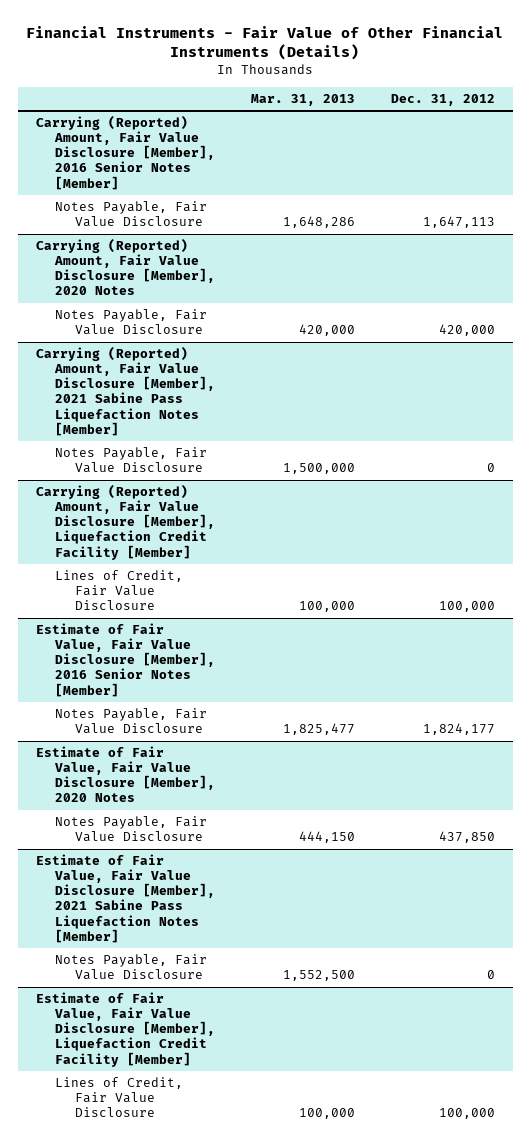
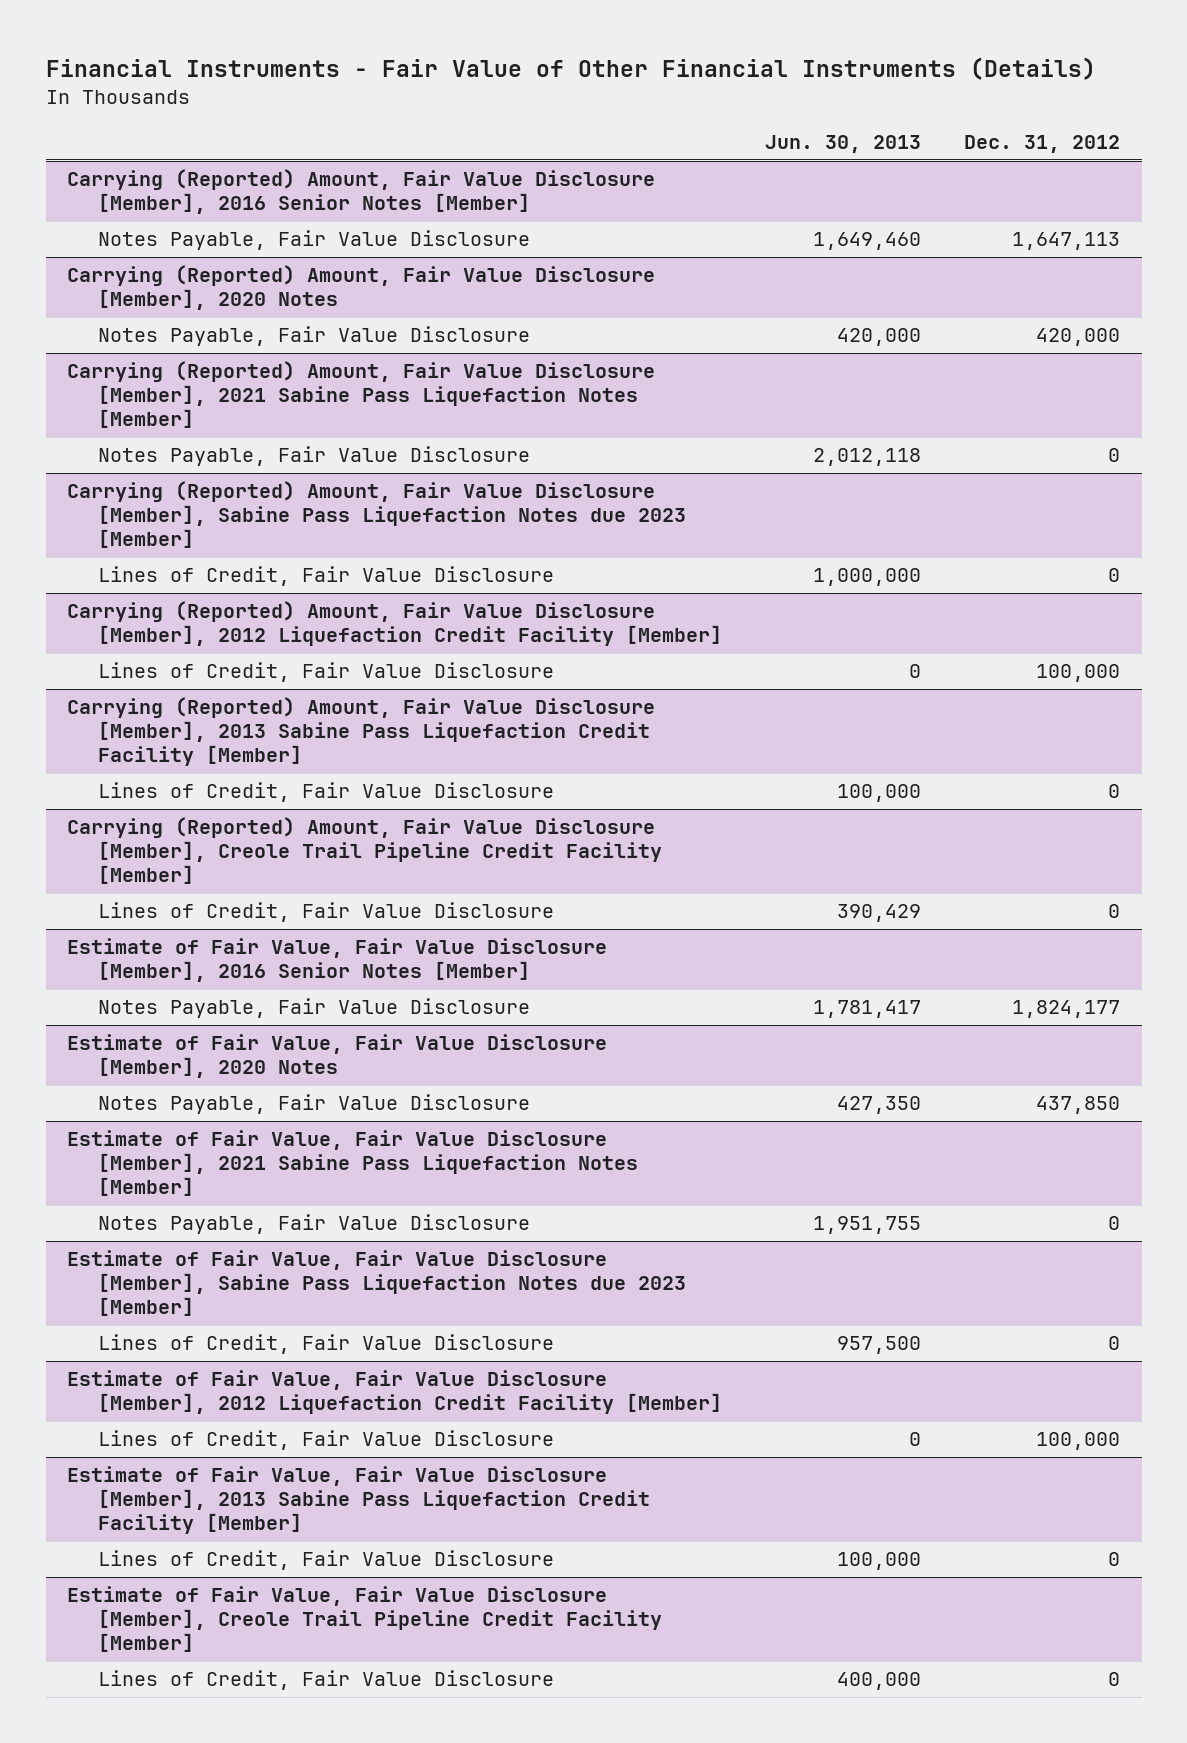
[251,94,356,107] Mar. 31, 2013 -> none
none -> [765,135,922,154] Jun. 30, 2013
none -> [67,481,687,549] Carrying (Reported) Amount, Fair Value Disclosure [Member], Sabine Pass Liquefaction Notes due 2023 [Member]
none -> [98,566,555,587] Lines of Credit, Fair Value Disclosure
[35,485,216,560] Carrying (Reported) Amount, Fair Value Disclosure [Member], Liquefaction Credit Facility [Member] -> [67,601,723,647] Carrying (Reported) Amount, Fair Value Disclosure [Member], 2012 Liquefaction Credit Facility [Member]
none -> [67,697,656,767] Carrying (Reported) Amount, Fair Value Disclosure [Member], 2013 Sabine Pass Liquefaction Credit Facility [Member]
none -> [98,782,555,803] Lines of Credit, Fair Value Disclosure
none -> [67,817,663,885] Carrying (Reported) Amount, Fair Value Disclosure [Member], Creole Trail Pipeline Credit Facility [Member]
none -> [98,902,555,923] Lines of Credit, Fair Value Disclosure
none -> [67,1250,687,1317] Estimate of Fair Value, Fair Value Disclosure [Member], Sabine Pass Liquefaction Notes due 2023 [Member]
none -> [98,1334,555,1355] Lines of Credit, Fair Value Disclosure
[35,992,216,1067] Estimate of Fair Value, Fair Value Disclosure [Member], Liquefaction Credit Facility [Member] -> [67,1370,723,1415] Estimate of Fair Value, Fair Value Disclosure [Member], 2012 Liquefaction Credit Facility [Member]
none -> [67,1466,651,1535] Estimate of Fair Value, Fair Value Disclosure [Member], 2013 Sabine Pass Liquefaction Credit Facility [Member]
none -> [98,1550,555,1571] Lines of Credit, Fair Value Disclosure
none -> [67,1586,663,1653] Estimate of Fair Value, Fair Value Disclosure [Member], Creole Trail Pipeline Credit Facility [Member]
none -> [98,1670,555,1691] Lines of Credit, Fair Value Disclosure

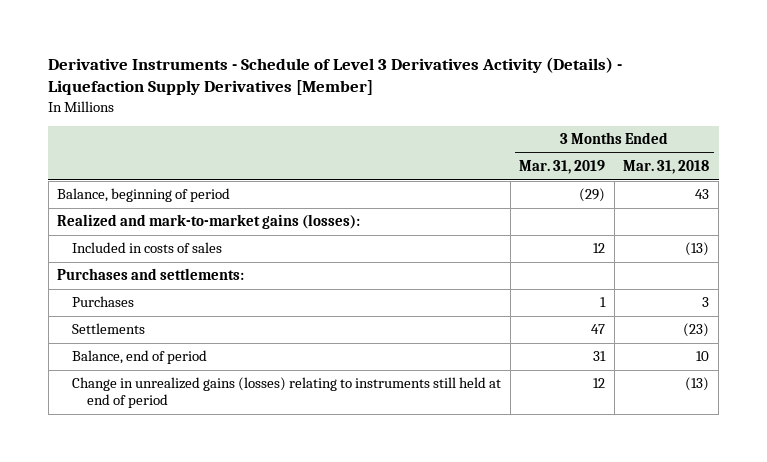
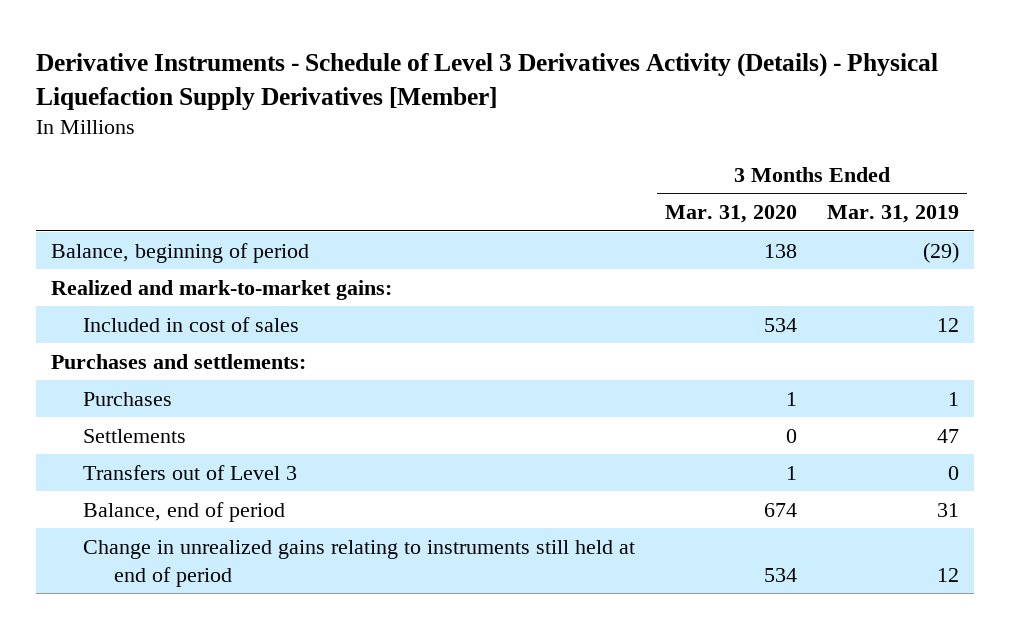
[48,57,623,96] Derivative Instruments - Schedule of Level 3 Derivatives Activity (Details) - Liquefaction Supply Derivatives [Member] -> [36,52,939,110] Derivative Instruments - Schedule of Level 3 Derivatives Activity (Details) - Physical Liquefaction Supply Derivatives [Member]
[623,160,710,175] Mar. 31, 2018 -> none
none -> [664,205,797,224] Mar. 31, 2020
[57,214,361,230] Realized and mark-to-market gains (losses): -> [51,279,393,300] Realized and mark-to-market gains:
[72,242,223,254] Included in costs of sales -> [82,316,299,332] Included in cost of sales
none -> [82,464,297,480] Transfers out of Level 3
[72,377,502,409] Change in unrealized gains (losses) relating to instruments still held at end of period -> [82,539,635,587] Change in unrealized gains relating to instruments still held at end of period

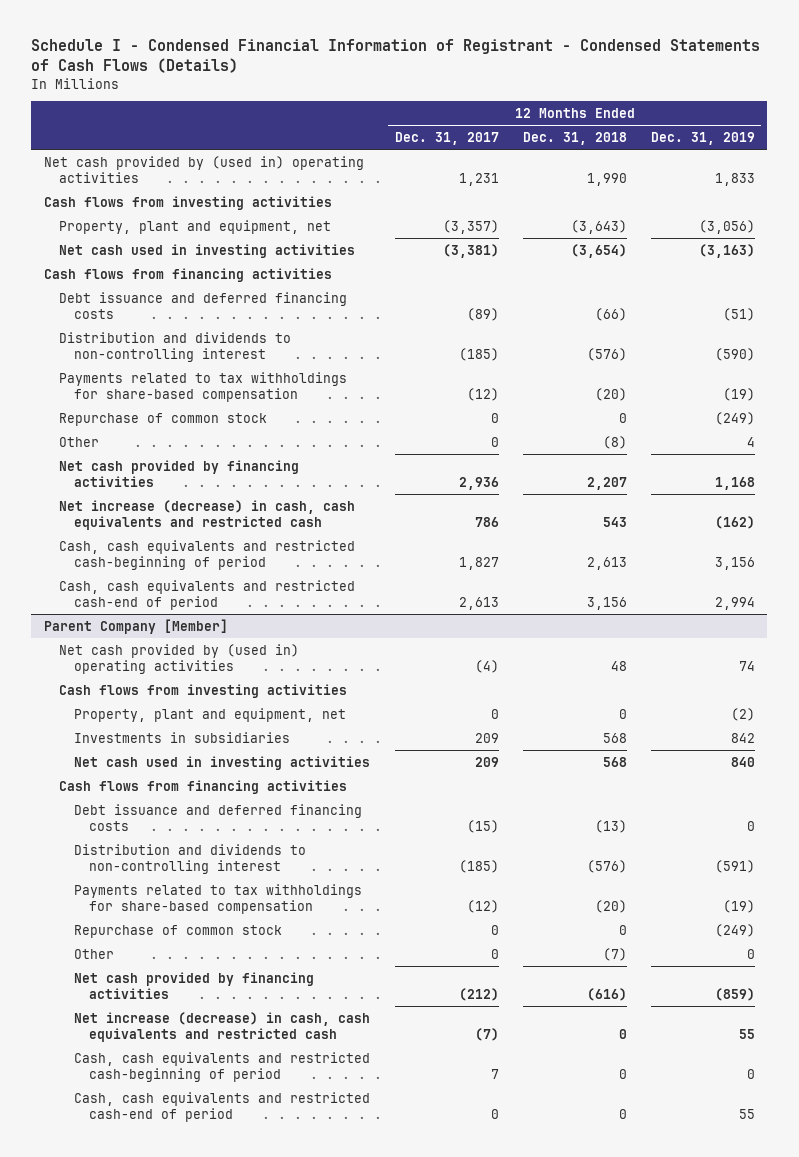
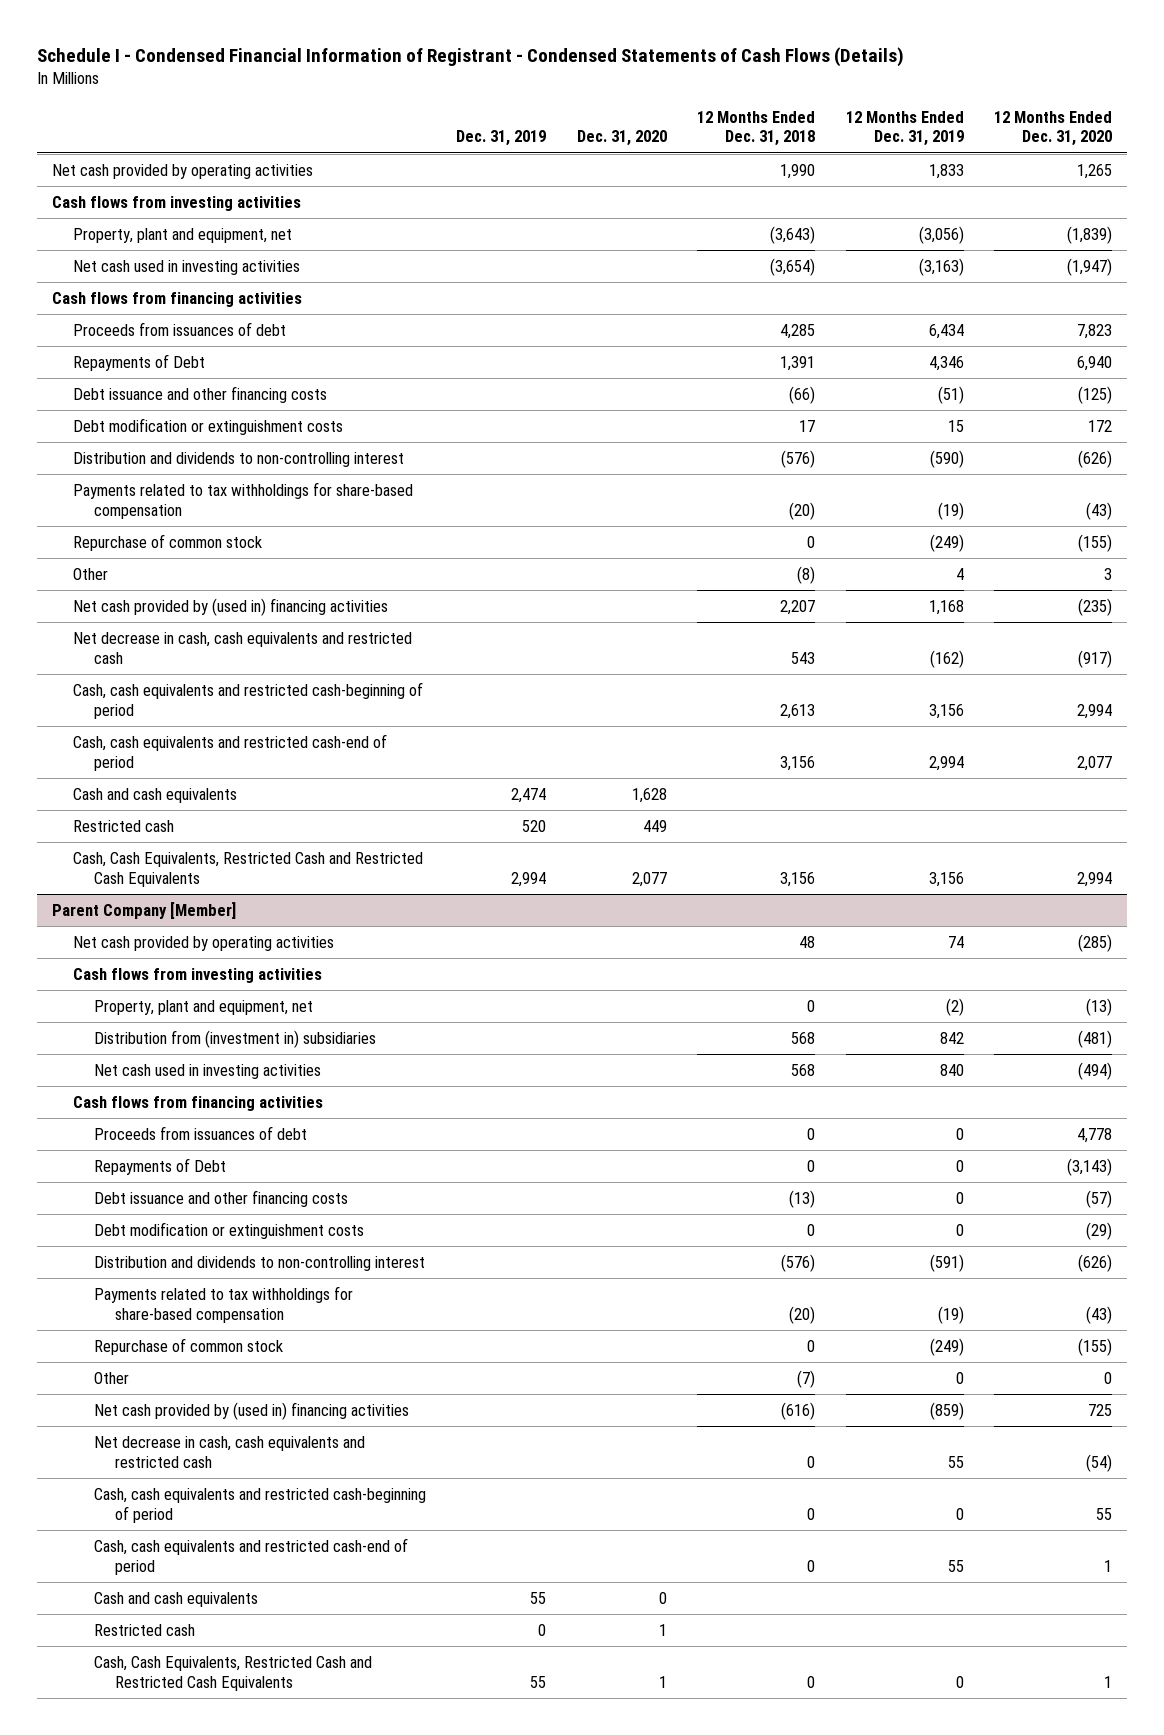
[394,131,499,145] Dec. 31, 2017 -> none
none -> [456,130,547,147] Dec. 31, 2019
none -> [576,130,667,147] Dec. 31, 2020
none -> [993,110,1112,147] 12 Months Ended Dec. 31, 2020
[43,155,364,184] Net cash provided by (used in) operating activities -> [51,163,313,179] Net cash provided by operating activities
none -> [72,321,286,336] Proceeds from issuances of debt
none -> [72,353,205,371] Repayments of Debt
[58,291,347,320] Debt issuance and deferred financing costs -> [72,385,327,403] Debt issuance and other financing costs
none -> [72,417,343,435] Debt modification or extinguishment costs
[58,459,299,488] Net cash provided by financing activities -> [72,597,388,616] Net cash provided by (used in) financing activities
[58,499,355,531] Net increase (decrease) in cash, cash equivalents and restricted cash -> [72,631,412,664] Net decrease in cash, cash equivalents and restricted cash
none -> [72,787,237,803] Cash and cash equivalents
none -> [72,819,174,832] Restricted cash
none -> [72,851,423,887] Cash, Cash Equivalents, Restricted Cash and Restricted Cash Equivalents
[58,643,299,675] Net cash provided by (used in) operating activities -> [72,935,334,951] Net cash provided by operating activities
[74,731,291,743] Investments in subsidiaries -> [93,1029,376,1048] Distribution from (investment in) subsidiaries
none -> [93,1125,307,1140] Proceeds from issuances of debt
none -> [93,1157,226,1175] Repayments of Debt
[74,803,363,832] Debt issuance and deferred financing costs -> [93,1189,348,1207] Debt issuance and other financing costs
none -> [93,1221,364,1239] Debt modification or extinguishment costs
[74,971,315,1000] Net cash provided by financing activities -> [93,1401,409,1420] Net cash provided by (used in) financing activities
[74,1011,371,1043] Net increase (decrease) in cash, cash equivalents and restricted cash -> [93,1435,365,1468] Net decrease in cash, cash equivalents and restricted cash
none -> [93,1591,258,1607] Cash and cash equivalents
none -> [93,1623,195,1636] Restricted cash
none -> [93,1655,372,1691] Cash, Cash Equivalents, Restricted Cash and Restricted Cash Equivalents

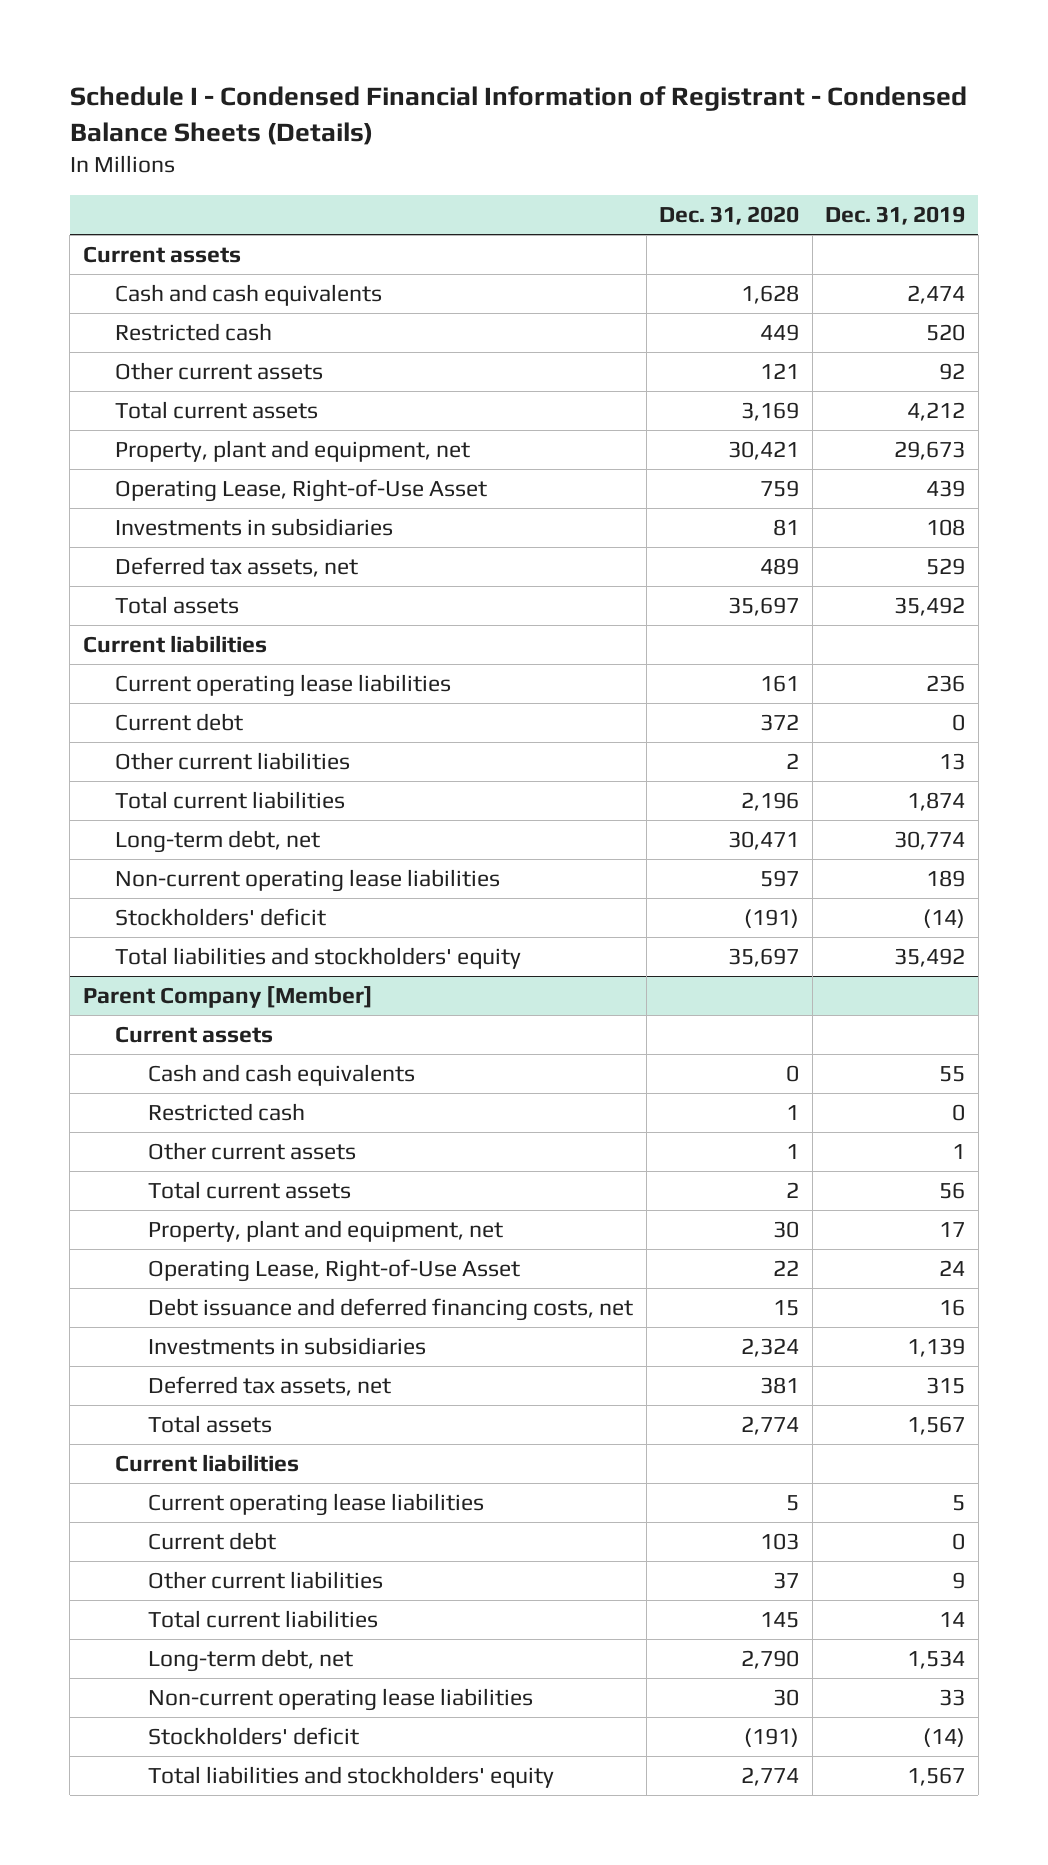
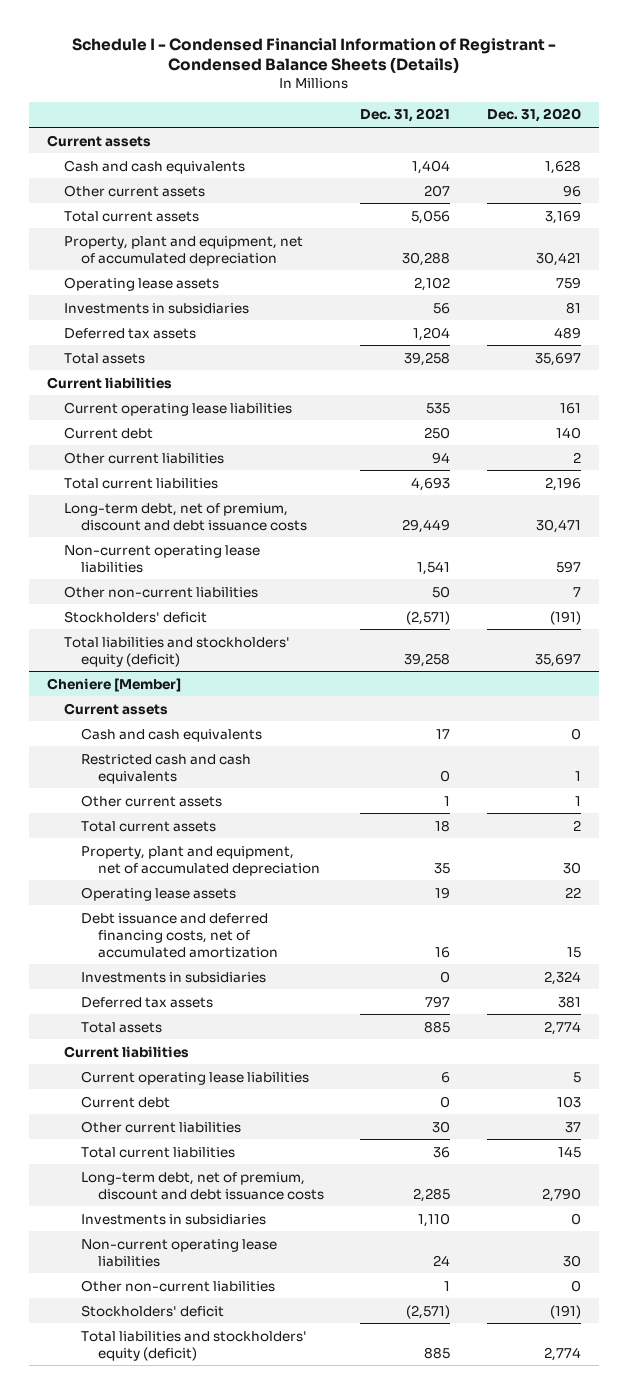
[825,206,966,226] Dec. 31, 2019 -> none
none -> [360,108,451,123] Dec. 31, 2021
[115,323,273,342] Restricted cash -> none
[760,363,800,380] 121 -> [562,184,581,197] 96
[115,440,471,463] Property, plant and equipment, net -> [63,235,303,266] Property, plant and equipment, net of accumulated depreciation
[115,479,488,503] Operating Lease, Right-of-Use Asset -> [63,276,219,291] Operating lease assets
[115,557,359,578] Deferred tax assets, net -> [63,327,196,339] Deferred tax assets
[760,714,800,732] 372 -> [555,426,581,439] 140
[115,830,321,854] Long-term debt, net -> [63,502,307,531] Long-term debt, net of premium, discount and debt issuance costs
none -> [63,585,258,598] Other non-current liabilities
[115,947,522,970] Total liabilities and stockholders' equity -> [63,636,290,667] Total liabilities and stockholders' equity (deficit)
[82,986,373,1009] Parent Company [Member] -> [47,677,182,692] Cheniere [Member]
[148,1103,306,1122] Restricted cash -> [80,753,251,784] Restricted cash and cash equivalents
[148,1220,504,1243] Property, plant and equipment, net -> [80,845,320,876] Property, plant and equipment, net of accumulated depreciation
[148,1259,521,1283] Operating Lease, Right-of-Use Asset -> [80,886,236,901] Operating lease assets
[148,1298,634,1322] Debt issuance and deferred financing costs, net -> [80,912,278,958] Debt issuance and deferred financing costs, net of accumulated amortization
[148,1376,392,1397] Deferred tax assets, net -> [80,996,213,1008] Deferred tax assets
[148,1649,354,1673] Long-term debt, net -> [80,1171,324,1200] Long-term debt, net of premium, discount and debt issuance costs
none -> [80,1213,266,1225] Investments in subsidiaries
none -> [80,1279,275,1292] Other non-current liabilities
[148,1766,555,1789] Total liabilities and stockholders' equity -> [80,1330,307,1361] Total liabilities and stockholders' equity (deficit)

